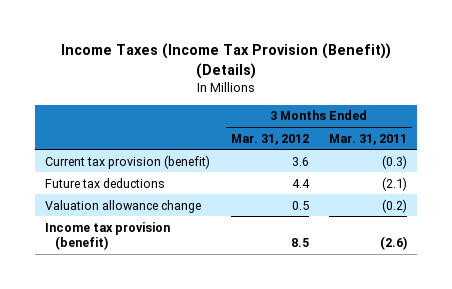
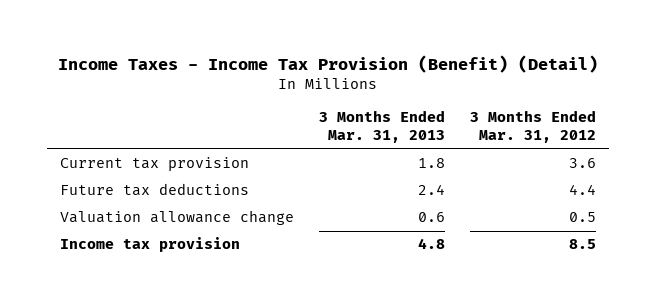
[61,43,392,79] Income Taxes (Income Tax Provision (Benefit)) (Details) -> [58,54,599,73] Income Taxes - Income Tax Provision (Benefit) (Detail)
[328,133,407,145] Mar. 31, 2011 -> none
none -> [319,110,446,144] 3 Months Ended Mar. 31, 2013
[45,154,211,169] Current tax provision (benefit) -> [59,157,249,172] Current tax provision
[45,221,171,251] Income tax provision (benefit) -> [59,237,240,253] Income tax provision

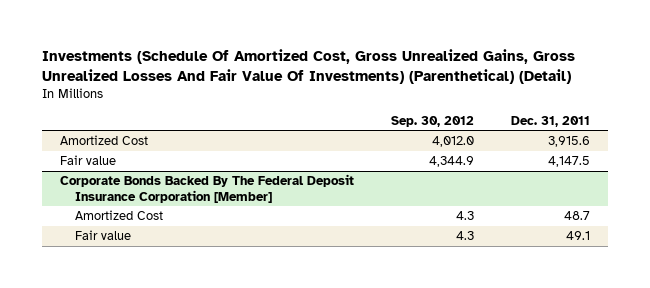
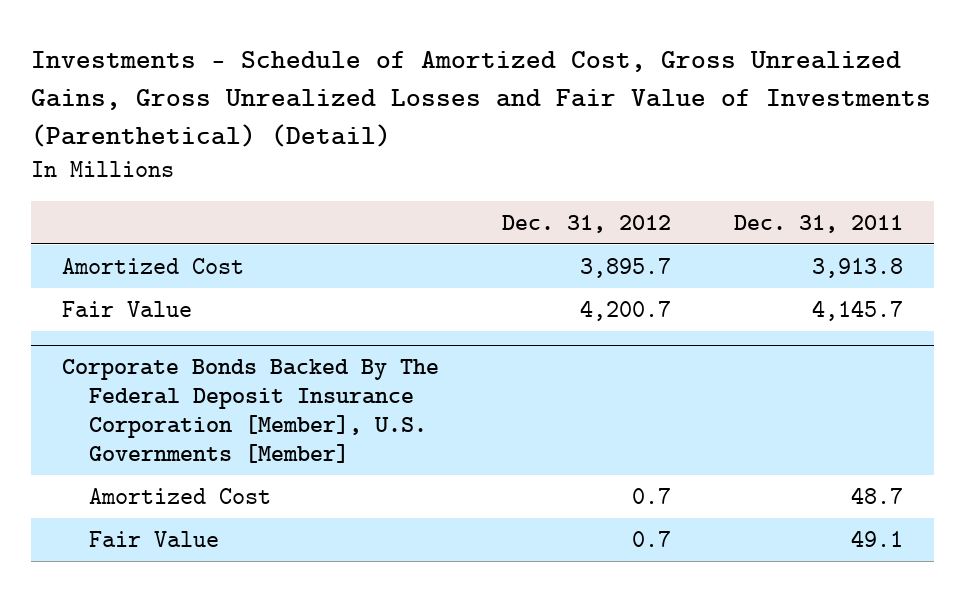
[42,49,576,84] Investments (Schedule Of Amortized Cost, Gross Unrealized Gains, Gross Unrealized Losses And Fair Value Of Investments) (Parenthetical) (Detail) -> [30,51,931,147] Investments - Schedule of Amortized Cost, Gross Unrealized Gains, Gross Unrealized Losses and Fair Value of Investments (Parenthetical) (Detail)
[391,115,475,127] Sep. 30, 2012 -> none
none -> [502,214,672,233] Dec. 31, 2012
[547,136,590,148] 3,915.6 -> [812,257,904,278] 3,913.8
[60,155,117,166] Fair value -> [62,300,193,317] Fair Value
[547,156,590,168] 4,147.5 -> [812,299,904,321] 4,145.7
[60,174,355,203] Corporate Bonds Backed By The Federal Deposit Insurance Corporation [Member] -> [62,359,440,463] Corporate Bonds Backed By The Federal Deposit Insurance Corporation [Member], U.S. Governments [Member]
[74,230,131,241] Fair value -> [88,530,219,547] Fair Value

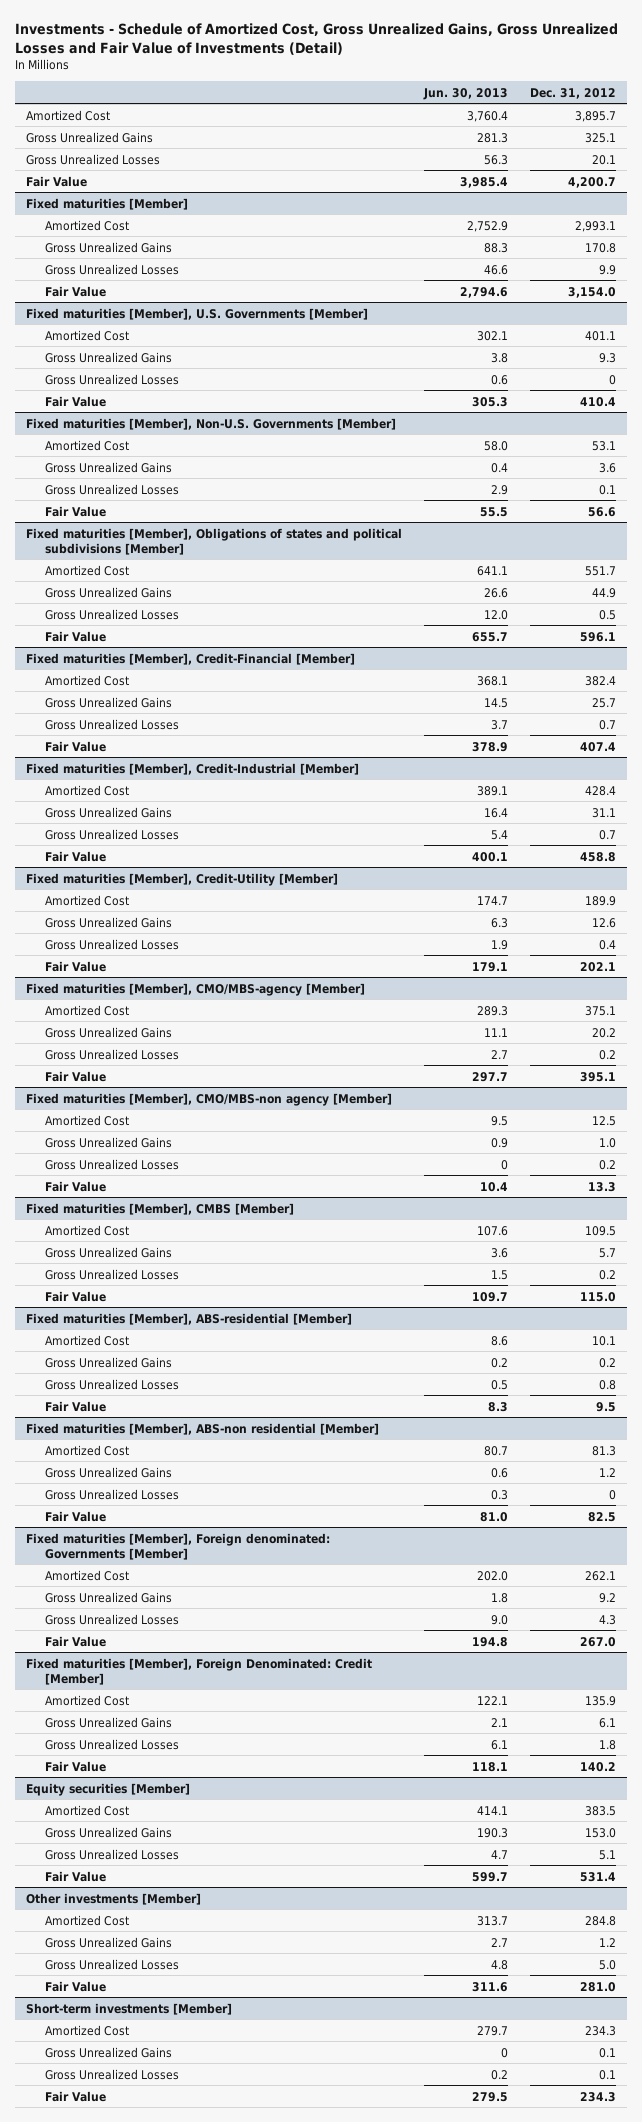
[30,51,931,147] Investments - Schedule of Amortized Cost, Gross Unrealized Gains, Gross Unrealized Losses and Fair Value of Investments (Parenthetical) (Detail) -> [14,22,618,55] Investments - Schedule of Amortized Cost, Gross Unrealized Gains, Gross Unrealized Losses and Fair Value of Investments (Detail)
[734,214,904,233] Dec. 31, 2011 -> none
none -> [422,87,508,100] Jun. 30, 2013
none -> [25,131,153,143] Gross Unrealized Gains
none -> [25,153,160,165] Gross Unrealized Losses
[62,359,440,463] Corporate Bonds Backed By The Federal Deposit Insurance Corporation [Member], U.S. Governments [Member] -> none
none -> [25,197,188,210] Fixed maturities [Member]
[632,487,672,504] 0.7 -> [575,220,617,232] 2,993.1
none -> [44,241,172,253] Gross Unrealized Gains
none -> [44,263,179,275] Gross Unrealized Losses
[632,530,672,547] 0.7 -> [568,286,617,298] 3,154.0
none -> [25,307,368,320] Fixed maturities [Member], U.S. Governments [Member]
none -> [44,329,129,341] Amortized Cost
none -> [44,351,172,363] Gross Unrealized Gains
none -> [44,373,179,385] Gross Unrealized Losses
none -> [44,395,106,407] Fair Value
none -> [25,417,396,430] Fixed maturities [Member], Non-U.S. Governments [Member]
none -> [44,439,129,451] Amortized Cost
none -> [44,461,172,473] Gross Unrealized Gains
none -> [44,483,179,495] Gross Unrealized Losses
none -> [44,505,106,517] Fair Value
none -> [25,527,402,555] Fixed maturities [Member], Obligations of states and political subdivisions [Member]
none -> [44,564,129,576] Amortized Cost
none -> [44,586,172,598] Gross Unrealized Gains
none -> [44,608,179,620] Gross Unrealized Losses
none -> [44,630,106,642] Fair Value
none -> [25,652,355,665] Fixed maturities [Member], Credit-Financial [Member]
none -> [44,674,129,686] Amortized Cost
none -> [44,696,172,708] Gross Unrealized Gains
none -> [44,718,179,730] Gross Unrealized Losses
none -> [44,740,106,752] Fair Value
none -> [25,762,359,775] Fixed maturities [Member], Credit-Industrial [Member]
none -> [44,784,129,796] Amortized Cost
none -> [44,806,172,818] Gross Unrealized Gains
none -> [44,828,179,840] Gross Unrealized Losses
none -> [44,850,106,862] Fair Value
none -> [25,872,338,886] Fixed maturities [Member], Credit-Utility [Member]
none -> [44,894,129,906] Amortized Cost
none -> [44,916,172,928] Gross Unrealized Gains
none -> [44,938,179,950] Gross Unrealized Losses
none -> [44,960,106,972] Fair Value
none -> [25,982,365,996] Fixed maturities [Member], CMO/MBS-agency [Member]
none -> [44,1004,129,1016] Amortized Cost
none -> [44,1026,172,1038] Gross Unrealized Gains
none -> [44,1048,179,1060] Gross Unrealized Losses
none -> [44,1070,106,1082] Fair Value
none -> [25,1092,392,1106] Fixed maturities [Member], CMO/MBS-non agency [Member]
none -> [44,1114,129,1126] Amortized Cost
none -> [44,1136,172,1148] Gross Unrealized Gains
none -> [44,1158,179,1170] Gross Unrealized Losses
none -> [44,1180,106,1192] Fair Value
none -> [25,1202,294,1215] Fixed maturities [Member], CMBS [Member]
none -> [44,1224,129,1236] Amortized Cost
none -> [44,1246,172,1258] Gross Unrealized Gains
none -> [44,1268,179,1280] Gross Unrealized Losses
none -> [44,1290,106,1302] Fair Value
none -> [25,1312,352,1325] Fixed maturities [Member], ABS-residential [Member]
none -> [44,1334,129,1346] Amortized Cost
none -> [44,1356,172,1368] Gross Unrealized Gains
none -> [44,1378,179,1390] Gross Unrealized Losses
none -> [44,1400,106,1412] Fair Value
none -> [25,1422,379,1435] Fixed maturities [Member], ABS-non residential [Member]
none -> [44,1444,129,1456] Amortized Cost
none -> [44,1466,172,1478] Gross Unrealized Gains
none -> [44,1488,179,1500] Gross Unrealized Losses
none -> [44,1510,106,1522] Fair Value
none -> [25,1532,330,1560] Fixed maturities [Member], Foreign denominated: Governments [Member]
none -> [44,1569,129,1581] Amortized Cost
none -> [44,1591,172,1603] Gross Unrealized Gains
none -> [44,1613,179,1625] Gross Unrealized Losses
none -> [44,1635,106,1647] Fair Value
none -> [25,1657,372,1685] Fixed maturities [Member], Foreign Denominated: Credit [Member]
none -> [44,1694,129,1706] Amortized Cost
none -> [44,1716,172,1728] Gross Unrealized Gains
none -> [44,1738,179,1750] Gross Unrealized Losses
none -> [44,1760,106,1772] Fair Value
none -> [25,1782,190,1796] Equity securities [Member]
none -> [44,1804,129,1816] Amortized Cost
none -> [44,1826,172,1838] Gross Unrealized Gains
none -> [44,1848,179,1860] Gross Unrealized Losses
none -> [44,1870,106,1882] Fair Value
none -> [25,1892,201,1905] Other investments [Member]
none -> [44,1914,129,1926] Amortized Cost
none -> [44,1936,172,1948] Gross Unrealized Gains
none -> [44,1958,179,1970] Gross Unrealized Losses
none -> [44,1980,106,1992] Fair Value
none -> [25,2002,232,2015] Short-term investments [Member]
none -> [44,2024,129,2036] Amortized Cost
none -> [44,2046,172,2058] Gross Unrealized Gains
none -> [44,2068,179,2080] Gross Unrealized Losses
none -> [44,2090,106,2102] Fair Value

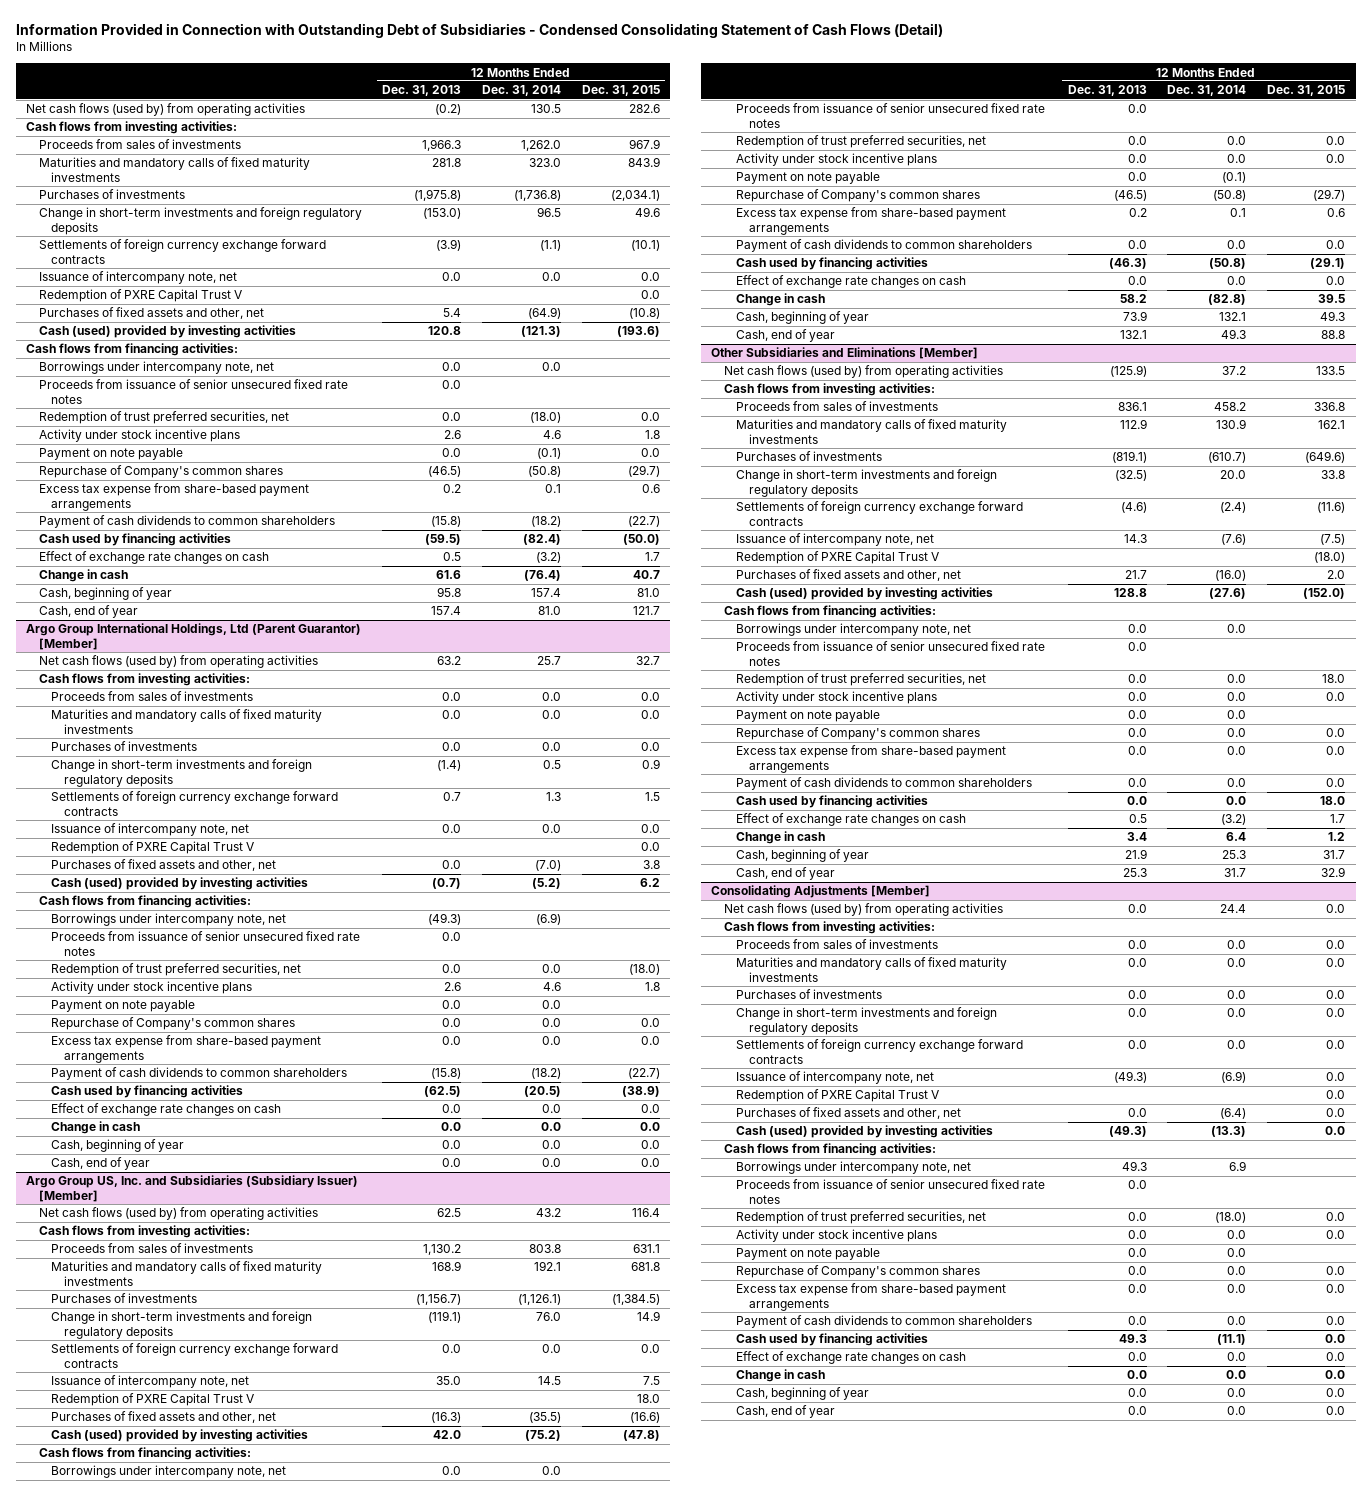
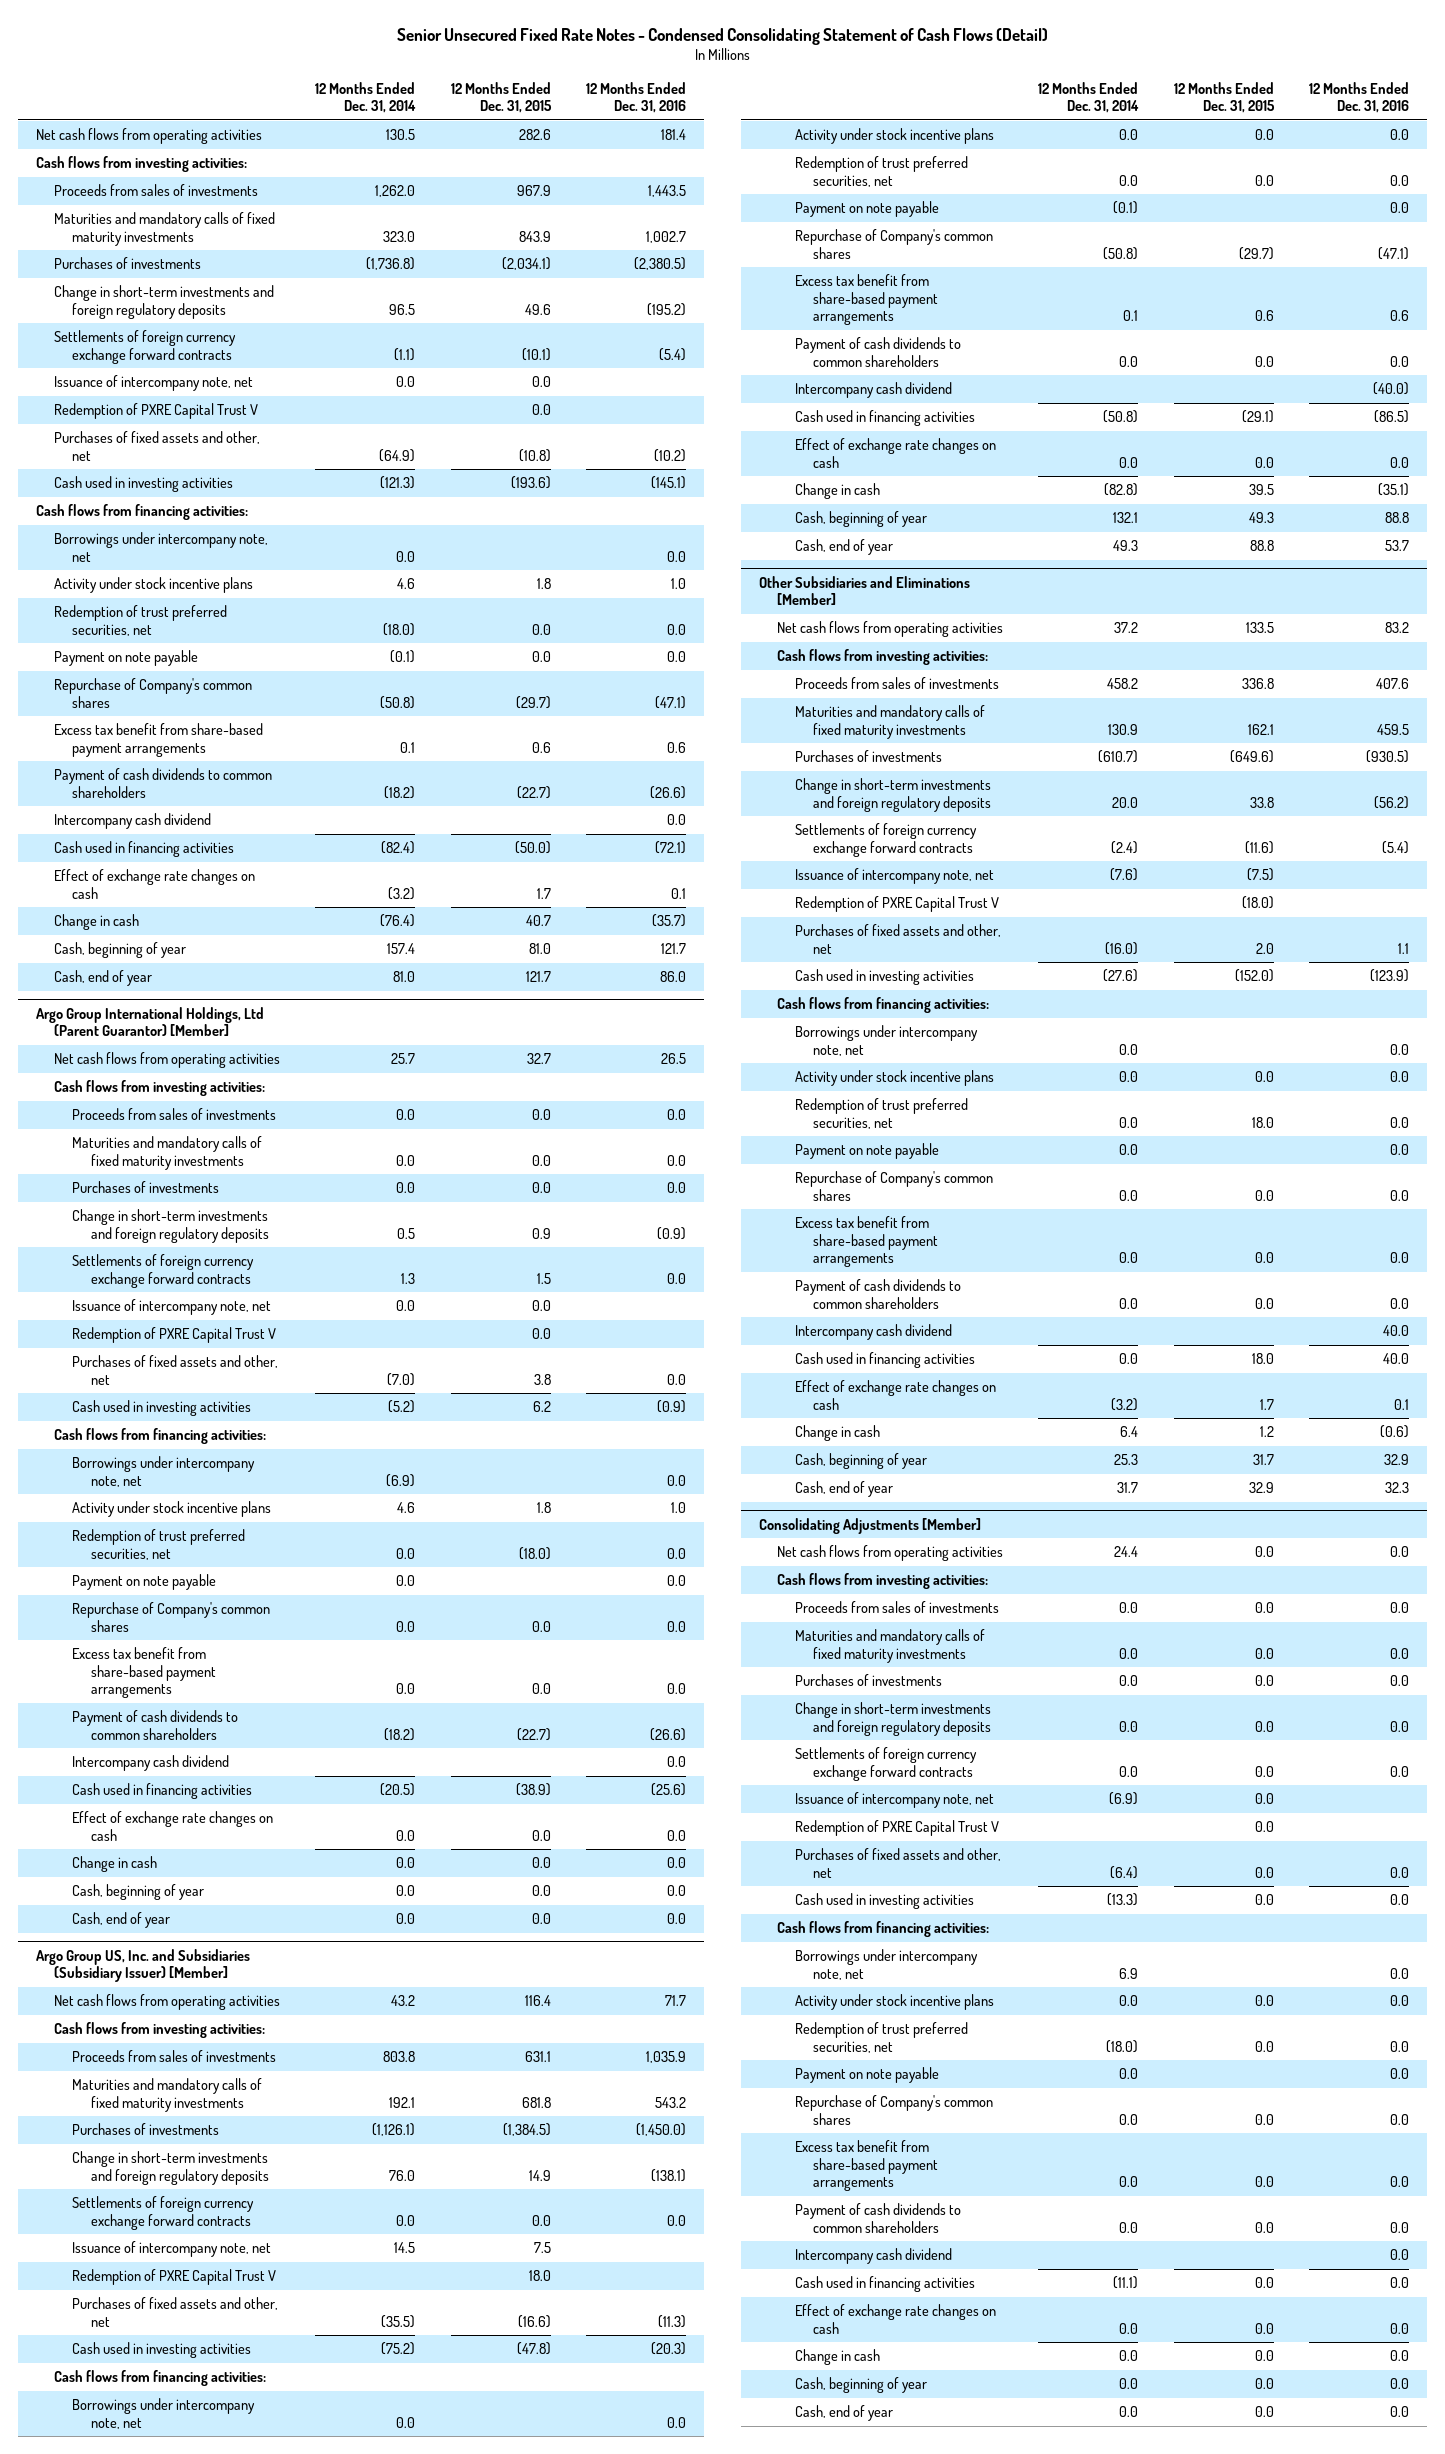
[15,22,943,38] Information Provided in Connection with Outstanding Debt of Subsidiaries - Condensed Consolidating Statement of Cash Flows (Detail) -> [396,27,1048,45] Senior Unsecured Fixed Rate Notes - Condensed Consolidating Statement of Cash Flows (Detail)
[382,85,462,97] Dec. 31, 2013 -> none
none -> [586,81,687,114] 12 Months Ended Dec. 31, 2016
[26,103,306,117] Net cash flows (used by) from operating activities -> [35,128,262,145] Net cash flows from operating activities
[38,325,296,339] Cash (used) provided by investing activities -> [53,476,233,493] Cash used in investing activities
[38,379,348,404] Proceeds from issuance of senior unsecured fixed rate notes -> none
[38,411,289,425] Redemption of trust preferred securities, net -> [53,605,227,636] Redemption of trust preferred securities, net
[38,483,309,511] Excess tax expense from share-based payment arrangements -> [53,723,263,757] Excess tax benefit from share-based payment arrangements
none -> [53,813,211,830] Intercompany cash dividend
[38,533,231,547] Cash used by financing activities -> [53,841,234,858] Cash used in financing activities
[38,655,318,669] Net cash flows (used by) from operating activities -> [53,1052,280,1069] Net cash flows from operating activities
[51,877,309,891] Cash (used) provided by investing activities -> [72,1400,252,1417] Cash used in investing activities
[51,931,361,956] Proceeds from issuance of senior unsecured fixed rate notes -> none
[51,963,302,977] Redemption of trust preferred securities, net -> [72,1529,246,1560] Redemption of trust preferred securities, net
[51,1035,322,1063] Excess tax expense from share-based payment arrangements -> [72,1647,216,1699] Excess tax benefit from share-based payment arrangements
none -> [72,1755,230,1772] Intercompany cash dividend
[51,1085,244,1099] Cash used by financing activities -> [72,1783,253,1800] Cash used in financing activities
[38,1207,318,1221] Net cash flows (used by) from operating activities -> [53,1994,280,2011] Net cash flows from operating activities
[51,1429,309,1443] Cash (used) provided by investing activities -> [72,2342,252,2359] Cash used in investing activities
[736,103,1046,128] Proceeds from issuance of senior unsecured fixed rate notes -> none
[736,135,987,149] Redemption of trust preferred securities, net -> [795,156,969,187] Redemption of trust preferred securities, net
[736,207,1007,235] Excess tax expense from share-based payment arrangements -> [795,274,939,326] Excess tax benefit from share-based payment arrangements
none -> [795,382,953,399] Intercompany cash dividend
[736,257,929,271] Cash used by financing activities -> [795,410,976,427] Cash used in financing activities
[723,365,1003,379] Net cash flows (used by) from operating activities -> [776,621,1003,638] Net cash flows from operating activities
[736,587,994,601] Cash (used) provided by investing activities -> [795,969,975,986] Cash used in investing activities
[736,641,1046,666] Proceeds from issuance of senior unsecured fixed rate notes -> none
[736,673,987,687] Redemption of trust preferred securities, net -> [795,1098,969,1129] Redemption of trust preferred securities, net
[736,745,1007,773] Excess tax expense from share-based payment arrangements -> [795,1216,939,1268] Excess tax benefit from share-based payment arrangements
none -> [795,1324,953,1341] Intercompany cash dividend
[736,795,929,809] Cash used by financing activities -> [795,1352,976,1369] Cash used in financing activities
[723,903,1003,917] Net cash flows (used by) from operating activities -> [776,1545,1003,1562] Net cash flows from operating activities
[736,1125,994,1139] Cash (used) provided by investing activities -> [795,1893,975,1910] Cash used in investing activities
[736,1179,1046,1204] Proceeds from issuance of senior unsecured fixed rate notes -> none
[736,1211,987,1225] Redemption of trust preferred securities, net -> [795,2022,969,2053] Redemption of trust preferred securities, net
[736,1283,1007,1311] Excess tax expense from share-based payment arrangements -> [795,2140,939,2192] Excess tax benefit from share-based payment arrangements
none -> [795,2248,953,2265] Intercompany cash dividend
[736,1333,929,1347] Cash used by financing activities -> [795,2276,976,2293] Cash used in financing activities

